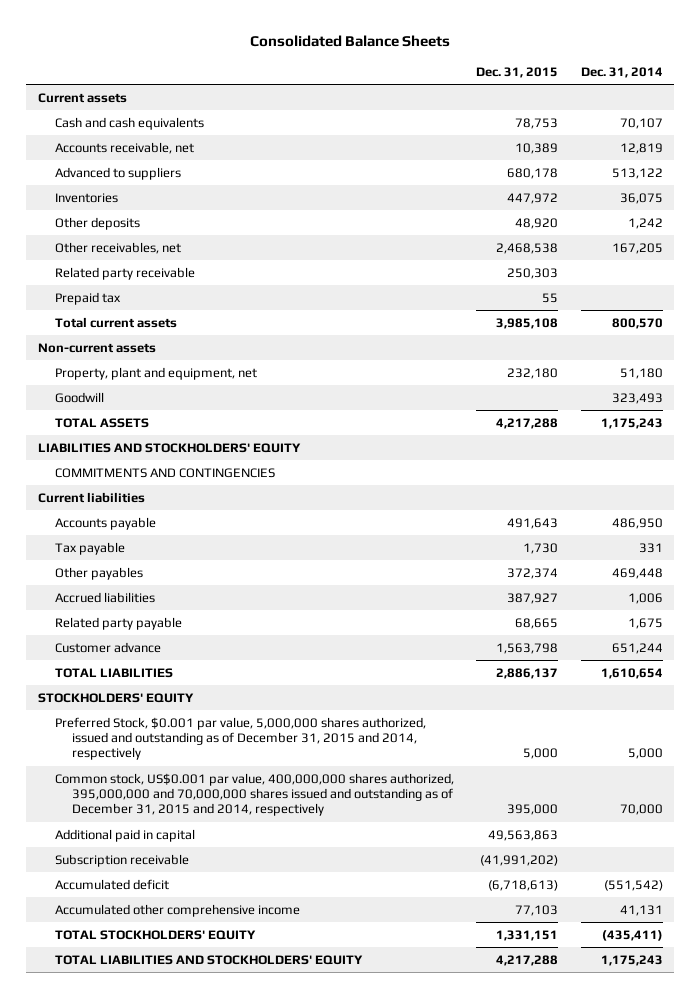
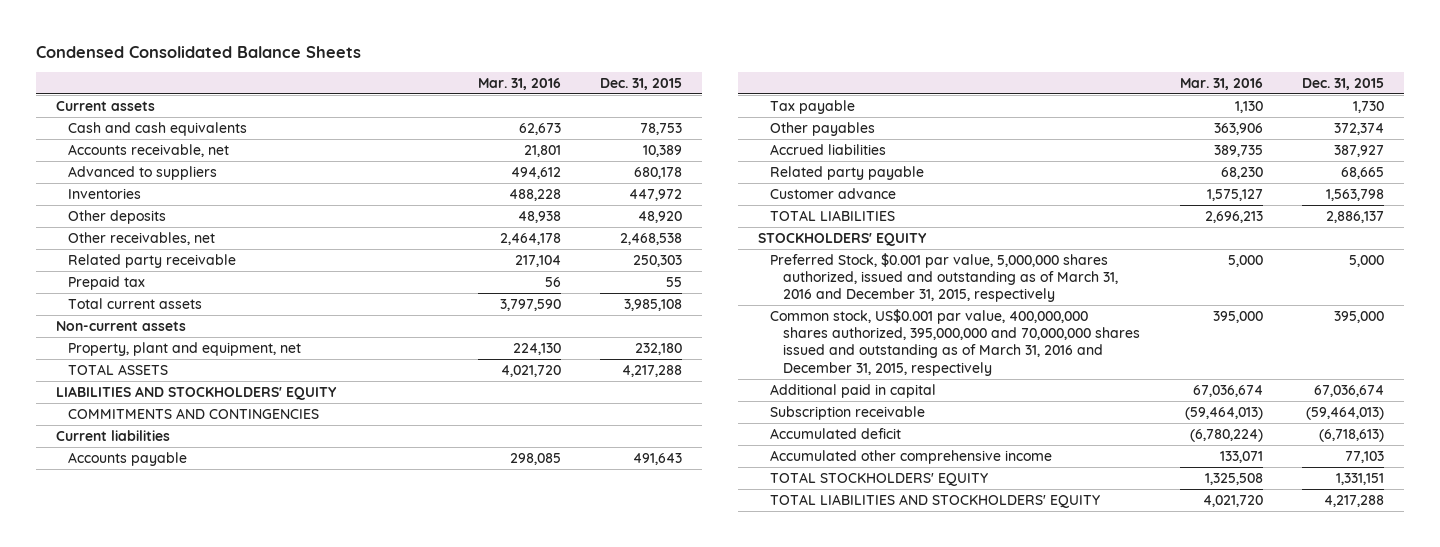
[250,35,451,48] Consolidated Balance Sheets -> [35,45,361,58] Condensed Consolidated Balance Sheets
[580,66,663,78] Dec. 31, 2014 -> none
none -> [477,77,561,90] Mar. 31, 2016
[54,391,104,403] Goodwill -> none
[54,716,426,761] Preferred Stock, $0.001 par value, 5,000,000 shares authorized, issued and outstanding as of December 31, 2015 and 2014, respectively -> [770,252,1119,303] Preferred Stock, $0.001 par value, 5,000,000 shares authorized, issued and outstanding as of March 31, 2016 and December 31, 2015, respectively
[54,772,454,817] Common stock, US$0.001 par value, 400,000,000 shares authorized, 395,000,000 and 70,000,000 shares issued and outstanding as of December 31, 2015 and 2014, respectively -> [770,308,1141,376] Common stock, US$0.001 par value, 400,000,000 shares authorized, 395,000,000 and 70,000,000 shares issued and outstanding as of March 31, 2016 and December 31, 2015, respectively
[488,829,559,841] 49,563,863 -> [1314,384,1385,397] 67,036,674
[480,854,559,866] (41,991,202) -> [1306,406,1385,420] (59,464,013)

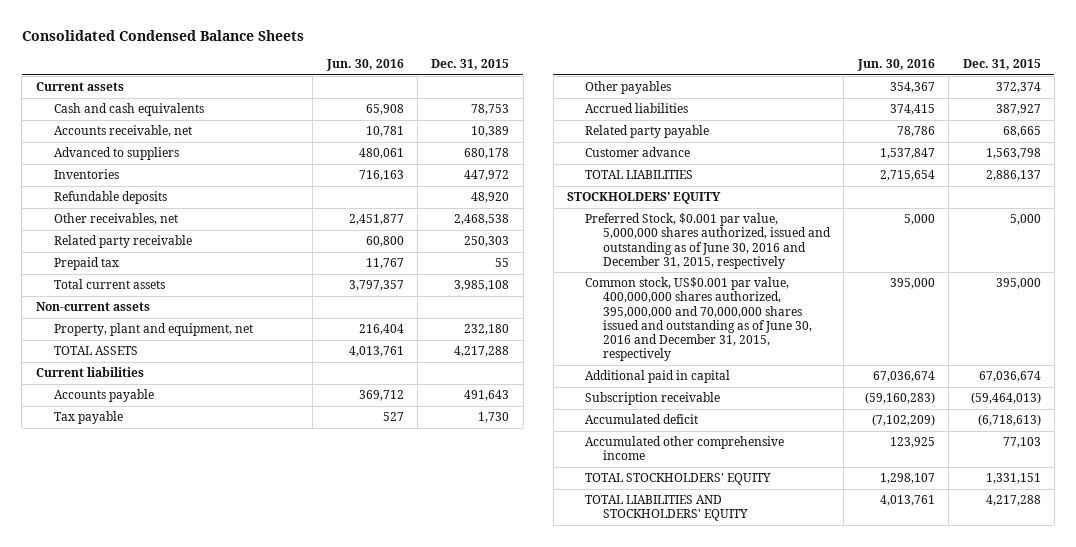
[35,45,361,58] Condensed Consolidated Balance Sheets -> [21,29,304,41] Consolidated Condensed Balance Sheets
[477,77,561,90] Mar. 31, 2016 -> none
none -> [325,58,404,71] Jun. 30, 2016
[68,209,167,224] Other deposits -> [53,191,167,205] Refundable deposits
[55,385,337,400] LIABILITIES AND STOCKHOLDERS' EQUITY -> none
[68,407,320,419] COMMITMENTS AND CONTINGENCIES -> none
[770,252,1119,303] Preferred Stock, $0.001 par value, 5,000,000 shares authorized, issued and outstanding as of March 31, 2016 and December 31, 2015, respectively -> [585,213,831,269] Preferred Stock, $0.001 par value, 5,000,000 shares authorized, issued and outstanding as of June 30, 2016 and December 31, 2015, respectively
[770,308,1141,376] Common stock, US$0.001 par value, 400,000,000 shares authorized, 395,000,000 and 70,000,000 shares issued and outstanding as of March 31, 2016 and December 31, 2015, respectively -> [585,277,812,362] Common stock, US$0.001 par value, 400,000,000 shares authorized, 395,000,000 and 70,000,000 shares issued and outstanding as of June 30, 2016 and December 31, 2015, respectively

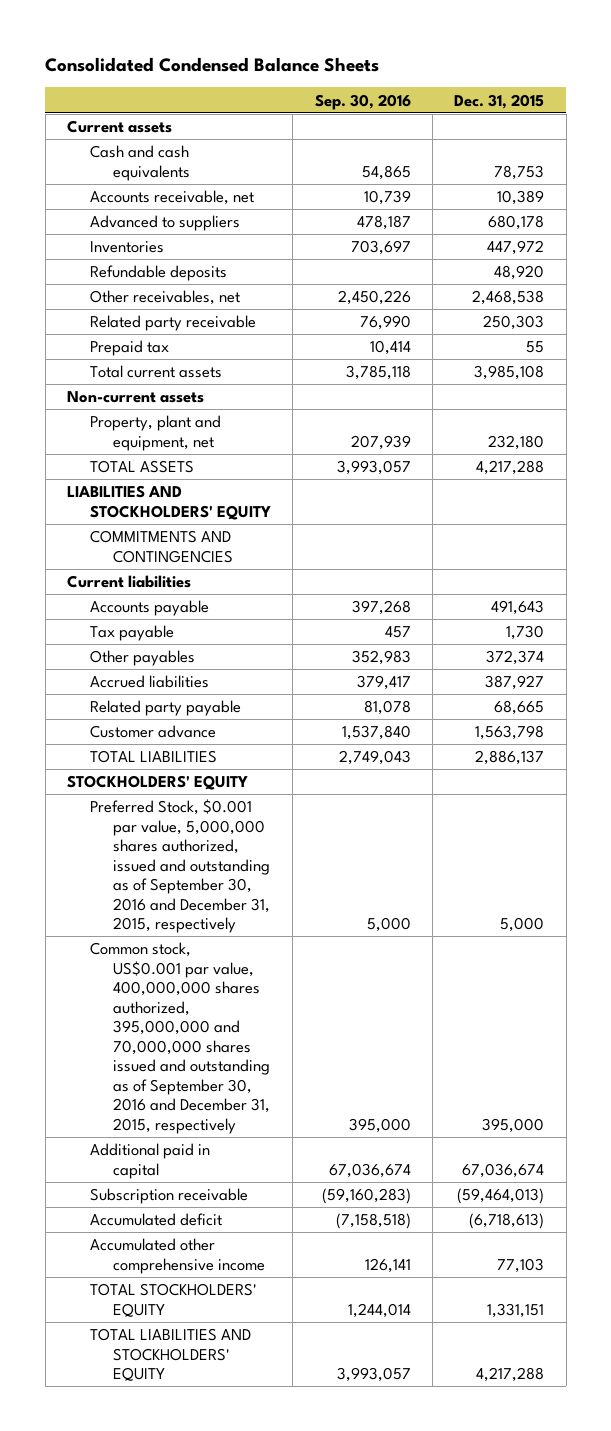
[325,58,404,71] Jun. 30, 2016 -> none
none -> [314,93,411,110] Sep. 30, 2016
none -> [67,485,272,520] LIABILITIES AND STOCKHOLDERS' EQUITY
none -> [90,530,233,563] COMMITMENTS AND CONTINGENCIES
[585,213,831,269] Preferred Stock, $0.001 par value, 5,000,000 shares authorized, issued and outstanding as of June 30, 2016 and December 31, 2015, respectively -> [90,799,270,934] Preferred Stock, $0.001 par value, 5,000,000 shares authorized, issued and outstanding as of September 30, 2016 and December 31, 2015, respectively
[585,277,812,362] Common stock, US$0.001 par value, 400,000,000 shares authorized, 395,000,000 and 70,000,000 shares issued and outstanding as of June 30, 2016 and December 31, 2015, respectively -> [90,942,270,1134] Common stock, US$0.001 par value, 400,000,000 shares authorized, 395,000,000 and 70,000,000 shares issued and outstanding as of September 30, 2016 and December 31, 2015, respectively

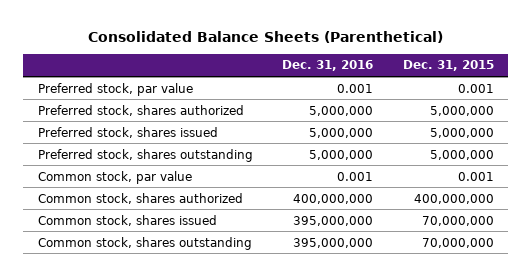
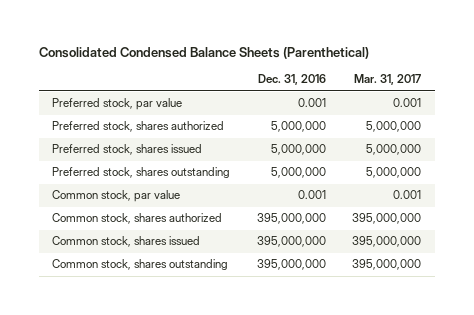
[87,30,443,43] Consolidated Balance Sheets (Parenthetical) -> [39,46,370,59] Consolidated Condensed Balance Sheets (Parenthetical)
[402,60,494,72] Dec. 31, 2015 -> none
none -> [354,74,422,86] Mar. 31, 2017
[293,193,374,204] 400,000,000 -> [256,213,326,225] 395,000,000

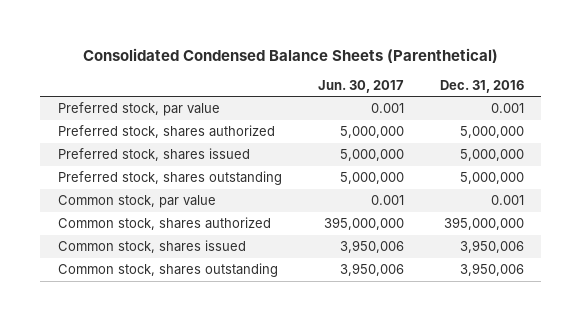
[354,74,422,86] Mar. 31, 2017 -> none
none -> [317,79,404,93] Jun. 30, 2017
[256,236,326,248] 395,000,000 -> [459,240,524,254] 3,950,006
[256,259,326,271] 395,000,000 -> [459,263,524,277] 3,950,006

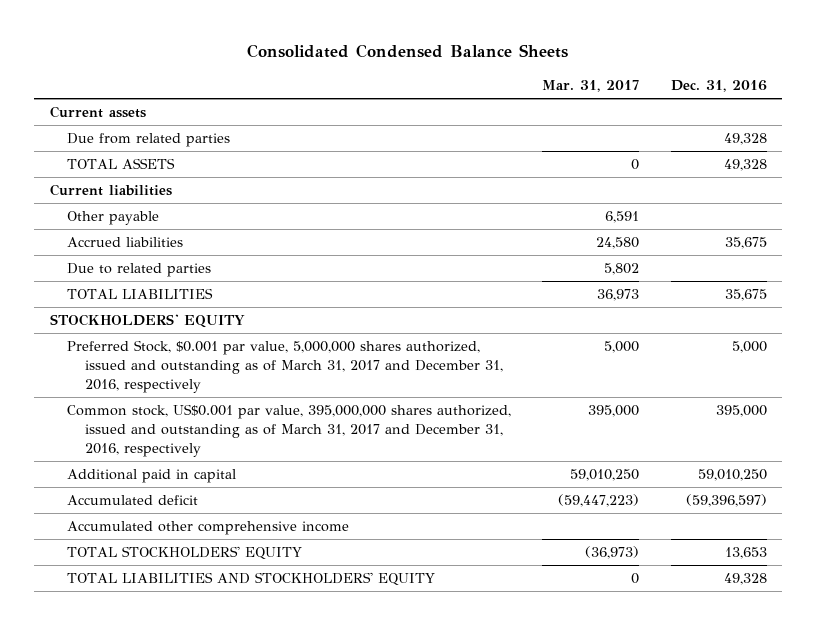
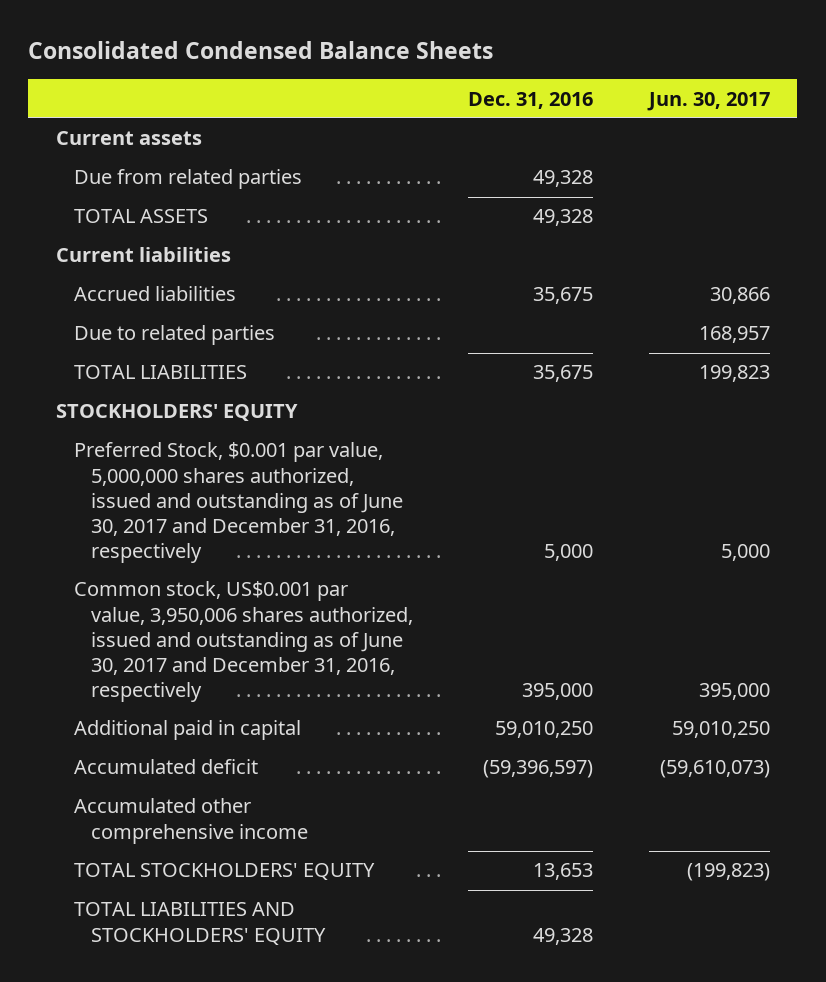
[542,80,640,93] Mar. 31, 2017 -> none
none -> [646,91,770,111] Jun. 30, 2017
[67,211,160,226] Other payable -> none
[67,340,503,393] Preferred Stock, $0.001 par value, 5,000,000 shares authorized, issued and outstanding as of March 31, 2017 and December 31, 2016, respectively -> [73,442,403,563] Preferred Stock, $0.001 par value, 5,000,000 shares authorized, issued and outstanding as of June 30, 2017 and December 31, 2016, respectively
[67,404,512,457] Common stock, US$0.001 par value, 395,000,000 shares authorized, issued and outstanding as of March 31, 2017 and December 31, 2016, respectively -> [73,581,413,702] Common stock, US$0.001 par value, 3,950,006 shares authorized, issued and outstanding as of June 30, 2017 and December 31, 2016, respectively

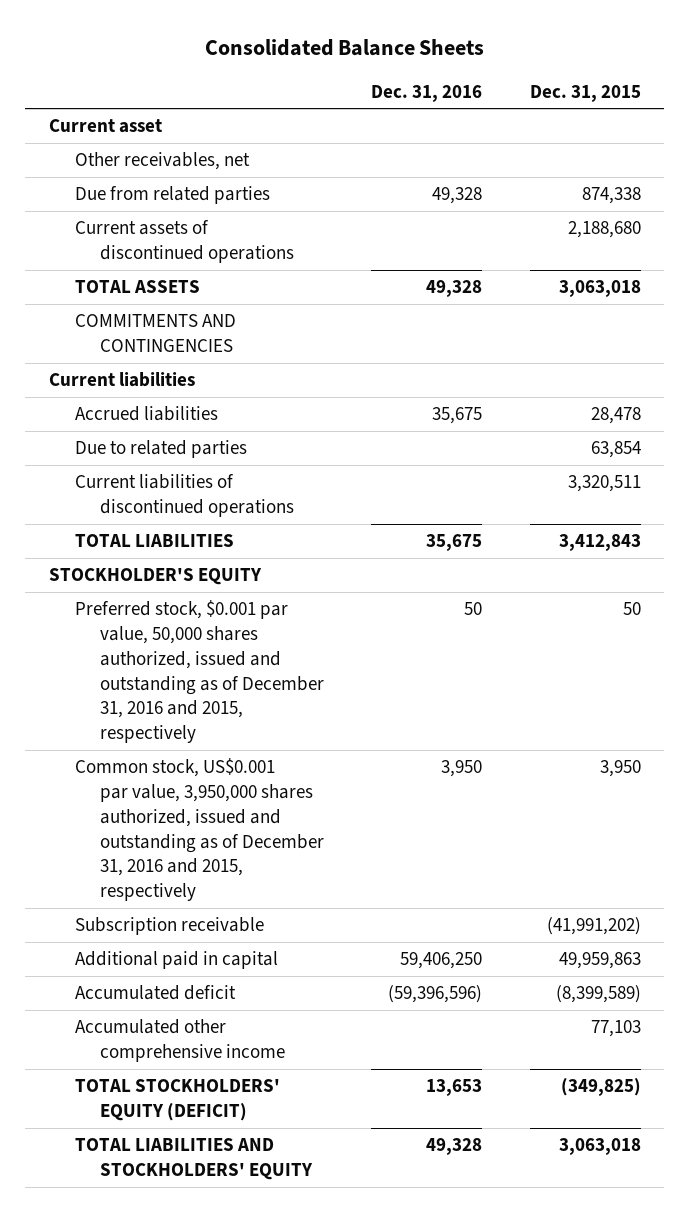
[28,41,494,60] Consolidated Condensed Balance Sheets -> [204,39,484,57] Consolidated Balance Sheets
[646,91,770,111] Jun. 30, 2017 -> none
none -> [529,84,641,102] Dec. 31, 2015
[56,131,203,146] Current assets -> [48,119,162,134] Current asset
none -> [74,152,250,171] Other receivables, net
none -> [74,220,295,264] Current assets of discontinued operations
none -> [74,314,236,353] COMMITMENTS AND CONTINGENCIES
none -> [74,474,295,518] Current liabilities of discontinued operations
[56,404,299,422] STOCKHOLDERS' EQUITY -> [48,568,262,586] STOCKHOLDER'S EQUITY
[73,442,403,563] Preferred Stock, $0.001 par value, 5,000,000 shares authorized, issued and outstanding as of June 30, 2017 and December 31, 2016, respectively -> [74,600,325,744] Preferred stock, $0.001 par value, 50,000 shares authorized, issued and outstanding as of December 31, 2016 and 2015, respectively
[544,543,594,561] 5,000 -> [464,602,483,616] 50
[73,581,413,702] Common stock, US$0.001 par value, 3,950,006 shares authorized, issued and outstanding as of June 30, 2017 and December 31, 2016, respectively -> [74,758,325,902] Common stock, US$0.001 par value, 3,950,000 shares authorized, issued and outstanding as of December 31, 2016 and 2015, respectively
[522,682,594,700] 395,000 -> [441,760,483,778] 3,950
none -> [74,917,264,936] Subscription receivable
[495,721,594,739] 59,010,250 -> [400,952,483,970] 59,406,250
[483,760,594,779] (59,396,597) -> [388,985,483,1004] (59,396,596)
[73,863,375,881] TOTAL STOCKHOLDERS' EQUITY -> [74,1079,280,1122] TOTAL STOCKHOLDERS' EQUITY (DEFICIT)

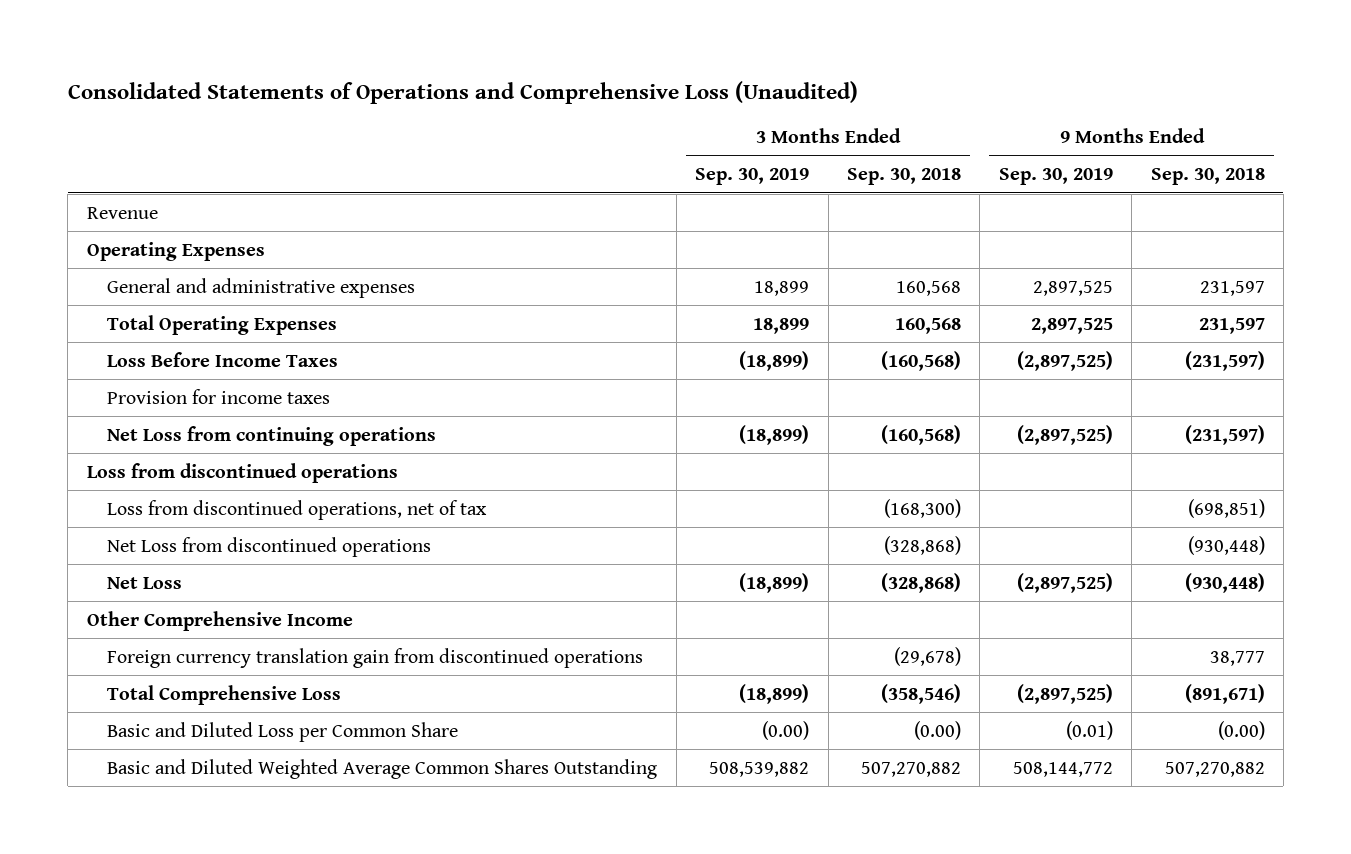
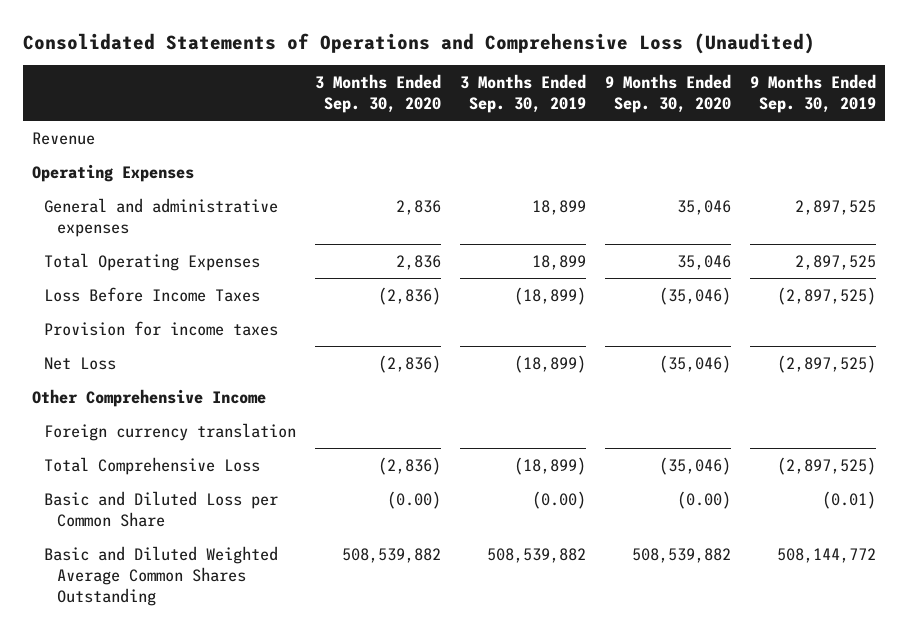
[846,168,961,186] Sep. 30, 2018 -> none
[1150,168,1265,186] Sep. 30, 2018 -> none
none -> [315,73,442,114] 3 Months Ended Sep. 30, 2020
none -> [604,73,731,114] 9 Months Ended Sep. 30, 2020
[107,425,437,446] Net Loss from continuing operations -> none
[86,462,398,483] Loss from discontinued operations -> none
[107,499,488,520] Loss from discontinued operations, net of tax -> none
[107,536,432,557] Net Loss from discontinued operations -> none
[107,647,644,668] Foreign currency translation gain from discontinued operations -> none
none -> [44,422,297,441] Foreign currency translation

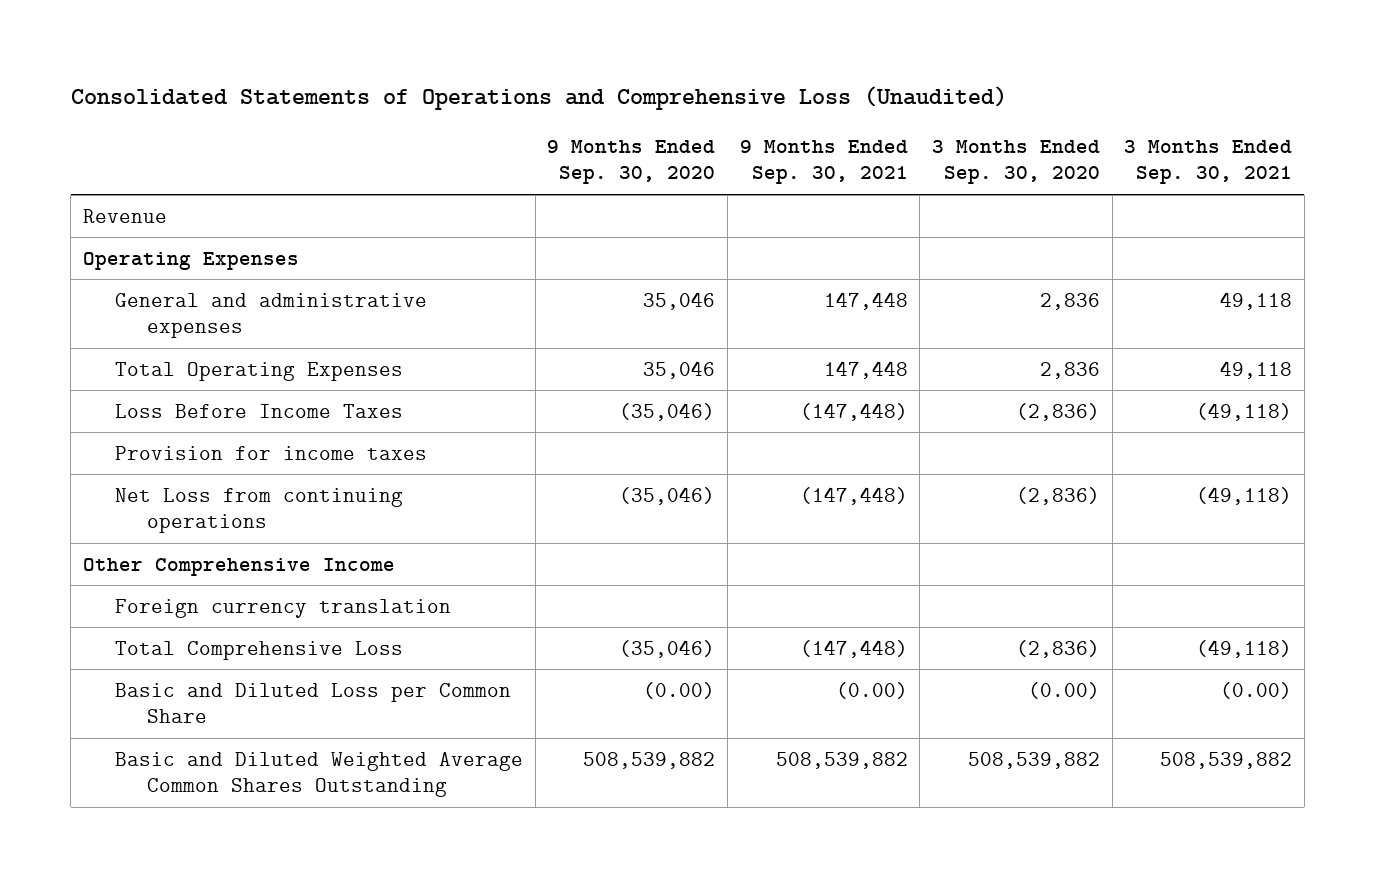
[459,73,586,114] 3 Months Ended Sep. 30, 2019 -> none
[749,73,876,114] 9 Months Ended Sep. 30, 2019 -> none
none -> [739,140,908,185] 9 Months Ended Sep. 30, 2021
none -> [1124,140,1293,185] 3 Months Ended Sep. 30, 2021
[44,356,117,370] Net Loss -> [114,487,403,533] Net Loss from continuing operations

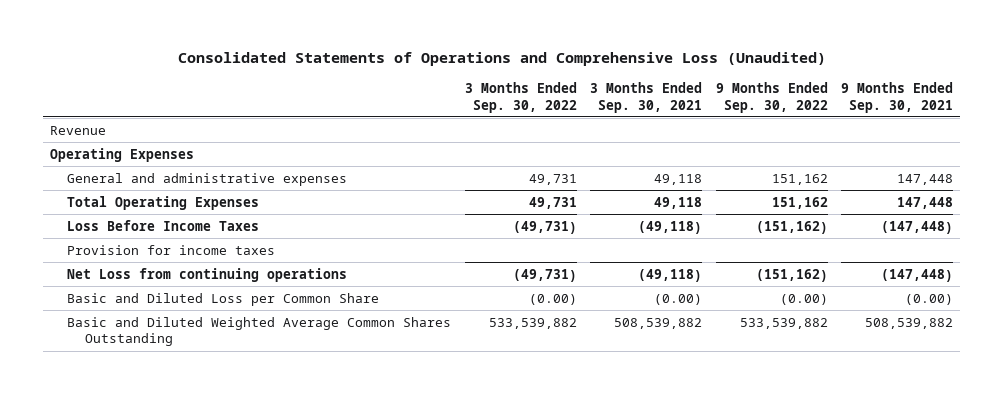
[547,140,716,185] 9 Months Ended Sep. 30, 2020 -> none
[931,140,1100,185] 3 Months Ended Sep. 30, 2020 -> none
none -> [464,81,577,113] 3 Months Ended Sep. 30, 2022
none -> [715,81,828,113] 9 Months Ended Sep. 30, 2022
[82,557,395,576] Other Comprehensive Income -> none
[114,598,451,618] Foreign currency translation -> none
[114,640,403,660] Total Comprehensive Loss -> none

